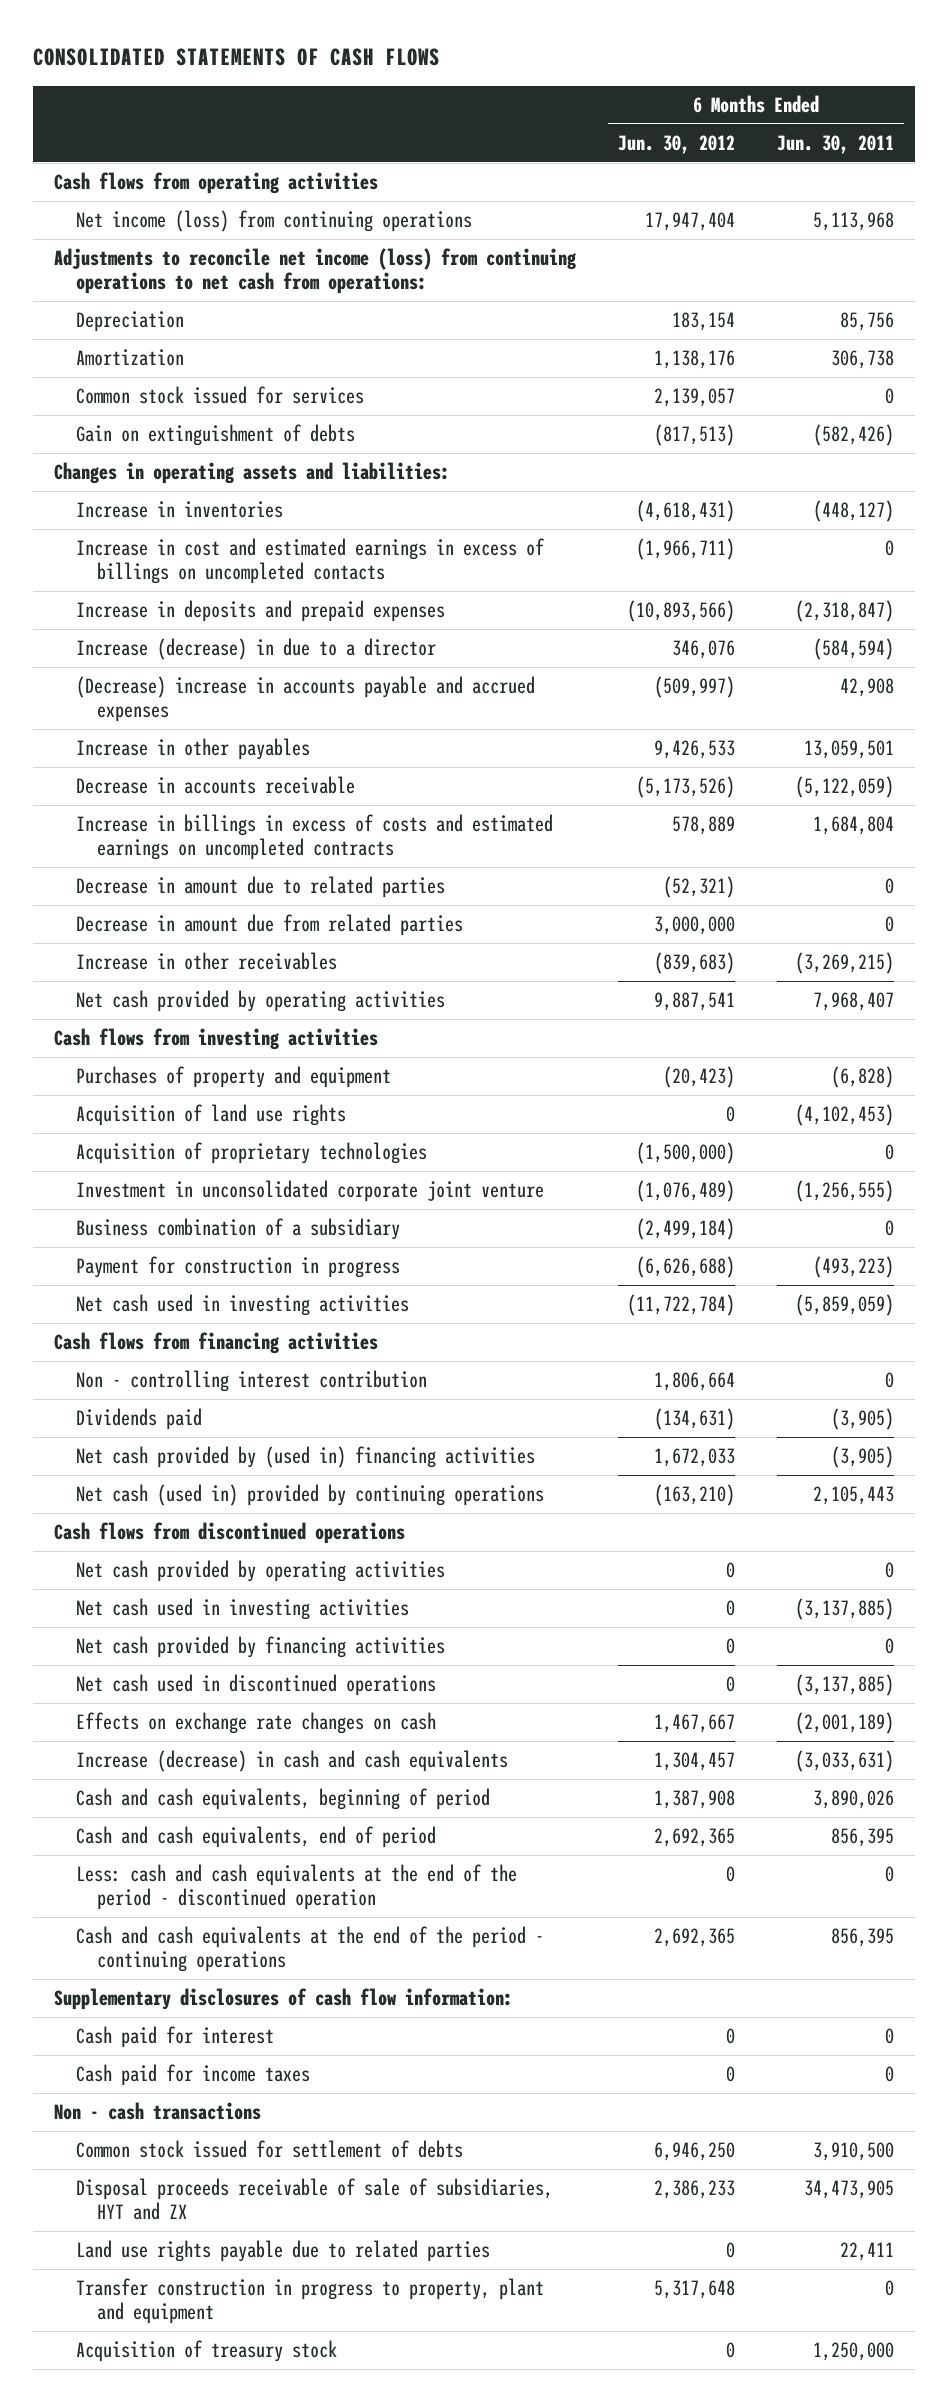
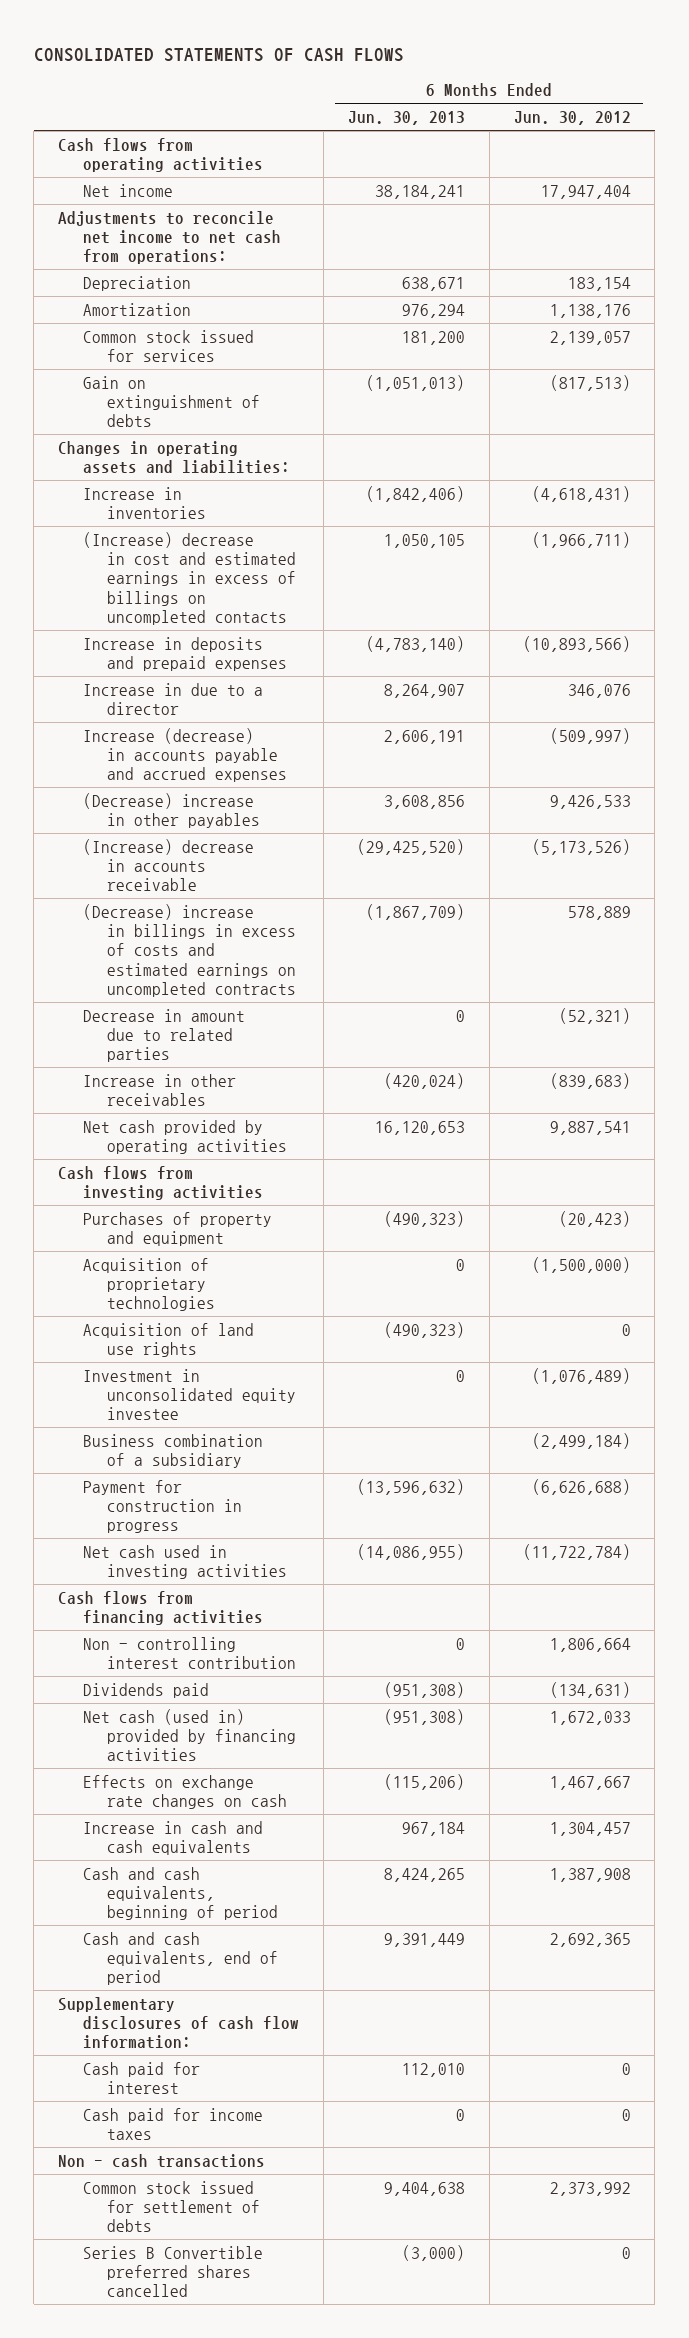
[776,134,894,154] Jun. 30, 2011 -> none
none -> [347,111,465,126] Jun. 30, 2013
[75,210,472,233] Net income (loss) from continuing operations -> [82,183,173,197] Net income
[54,248,578,295] Adjustments to reconcile net income (loss) from continuing operations to net cash from operations: -> [58,210,281,265] Adjustments to reconcile net income to net cash from operations:
[75,538,545,585] Increase in cost and estimated earnings in excess of billings on uncompleted contacts -> [82,531,297,625] (Increase) decrease in cost and estimated earnings in excess of billings on uncompleted contacts
[75,638,436,661] Increase (decrease) in due to a director -> [82,682,263,716] Increase in due to a director
[75,676,535,723] (Decrease) increase in accounts payable and accrued expenses -> [82,727,288,783] Increase (decrease) in accounts payable and accrued expenses
[75,738,310,761] Increase in other payables -> [82,792,261,829] (Decrease) increase in other payables
[75,776,355,795] Decrease in accounts receivable -> [82,838,254,892] (Increase) decrease in accounts receivable
[75,814,553,861] Increase in billings in excess of costs and estimated earnings on uncompleted contracts -> [82,903,297,997] (Decrease) increase in billings in excess of costs and estimated earnings on uncompleted contracts
[75,914,463,937] Decrease in amount due from related parties -> none
[75,1104,346,1127] Acquisition of land use rights -> [82,1322,254,1358] Acquisition of land use rights
[75,1180,544,1203] Investment in unconsolidated corporate joint venture -> [82,1368,297,1421] Investment in unconsolidated equity investee
[75,1484,544,1507] Net cash (used in) provided by continuing operations -> none
[54,1522,406,1545] Cash flows from discontinued operations -> none
[75,1560,445,1583] Net cash provided by operating activities -> none
[75,1598,409,1621] Net cash used in investing activities -> none
[75,1636,445,1659] Net cash provided by financing activities -> none
[75,1674,436,1697] Net cash used in discontinued operations -> none
[75,1446,535,1469] Net cash provided by (used in) financing activities -> [82,1708,297,1762] Net cash (used in) provided by financing activities
[75,1750,508,1773] Increase (decrease) in cash and cash equivalents -> [82,1820,263,1856] Increase in cash and cash equivalents
[75,1864,517,1911] Less: cash and cash equivalents at the end of the period - discontinued operation -> none
[75,1926,544,1973] Cash and cash equivalents at the end of the period - continuing operations -> none
[75,2178,553,2221] Disposal proceeds receivable of sale of subsidiaries, HYT and ZX -> none
[75,2240,490,2263] Land use rights payable due to related parties -> none
[75,2278,544,2325] Transfer construction in progress to property, plant and equipment -> none
[75,2340,337,2363] Acquisition of treasury stock -> none
[653,2142,735,2162] 6,946,250 -> [549,2181,631,2196] 2,373,992
none -> [82,2245,263,2298] Series B Convertible preferred shares cancelled

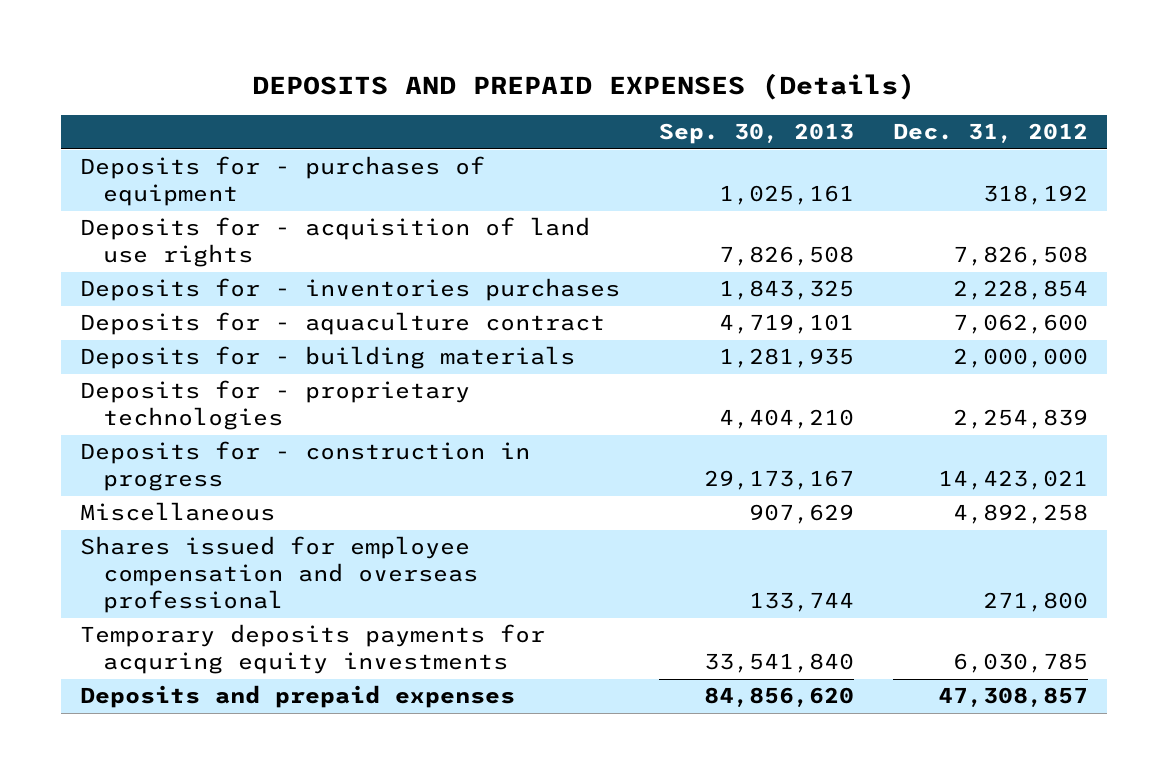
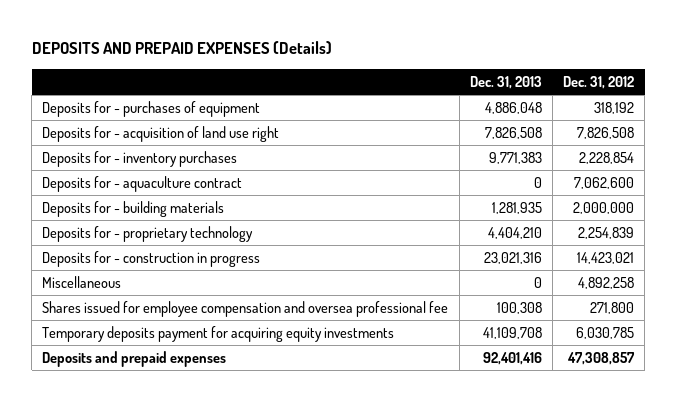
[658,123,854,145] Sep. 30, 2013 -> none
none -> [469,75,542,89] Dec. 31, 2013
[79,217,590,268] Deposits for - acquisition of land use rights -> [42,125,280,142] Deposits for - acquisition of land use right
[79,278,620,302] Deposits for - inventories purchases -> [42,150,238,167] Deposits for - inventory purchases
[79,380,470,431] Deposits for - proprietary technologies -> [42,225,254,242] Deposits for - proprietary technology
[79,536,478,614] Shares issued for employee compensation and overseas professional -> [42,300,449,317] Shares issued for employee compensation and oversea professional fee
[79,624,545,675] Temporary deposits payments for acquring equity investments -> [42,325,395,342] Temporary deposits payment for acquiring equity investments

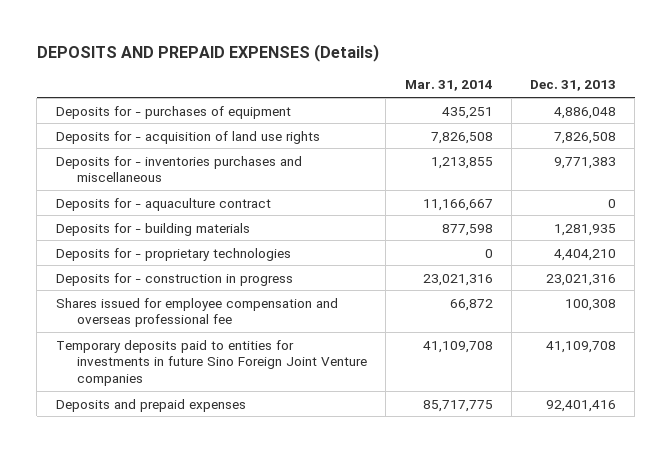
[562,75,634,89] Dec. 31, 2012 -> none
none -> [404,80,493,92] Mar. 31, 2014
[42,125,280,142] Deposits for - acquisition of land use right -> [55,130,320,144] Deposits for - acquisition of land use rights
[42,150,238,167] Deposits for - inventory purchases -> [55,155,302,183] Deposits for - inventories purchases and miscellaneous
[42,225,254,242] Deposits for - proprietary technology -> [55,247,291,261] Deposits for - proprietary technologies
[42,275,122,288] Miscellaneous -> none
[42,300,449,317] Shares issued for employee compensation and oversea professional fee -> [55,297,338,328] Shares issued for employee compensation and overseas professional fee
[42,325,395,342] Temporary deposits payment for acquiring equity investments -> [55,339,368,386] Temporary deposits paid to entities for investments in future Sino Foreign Joint Venture companies

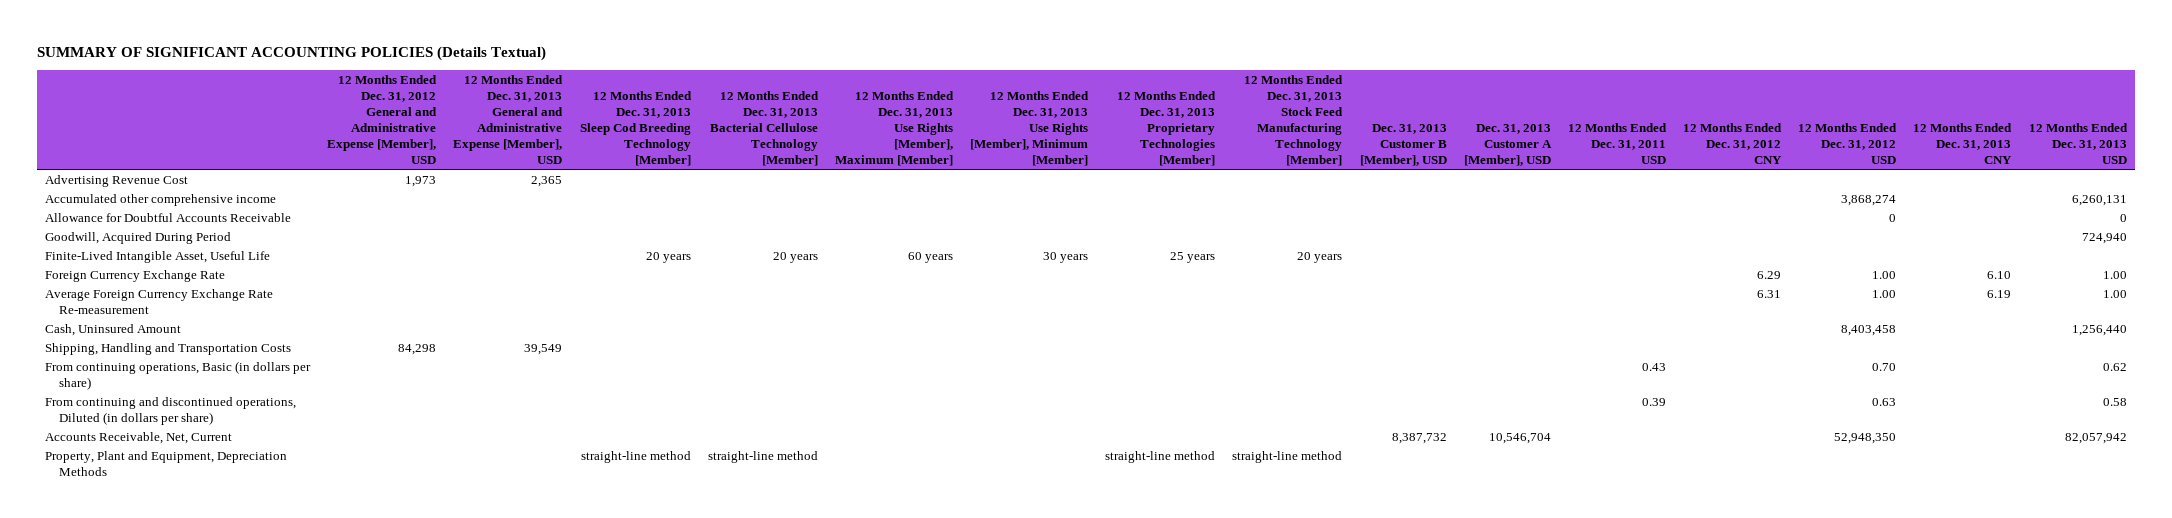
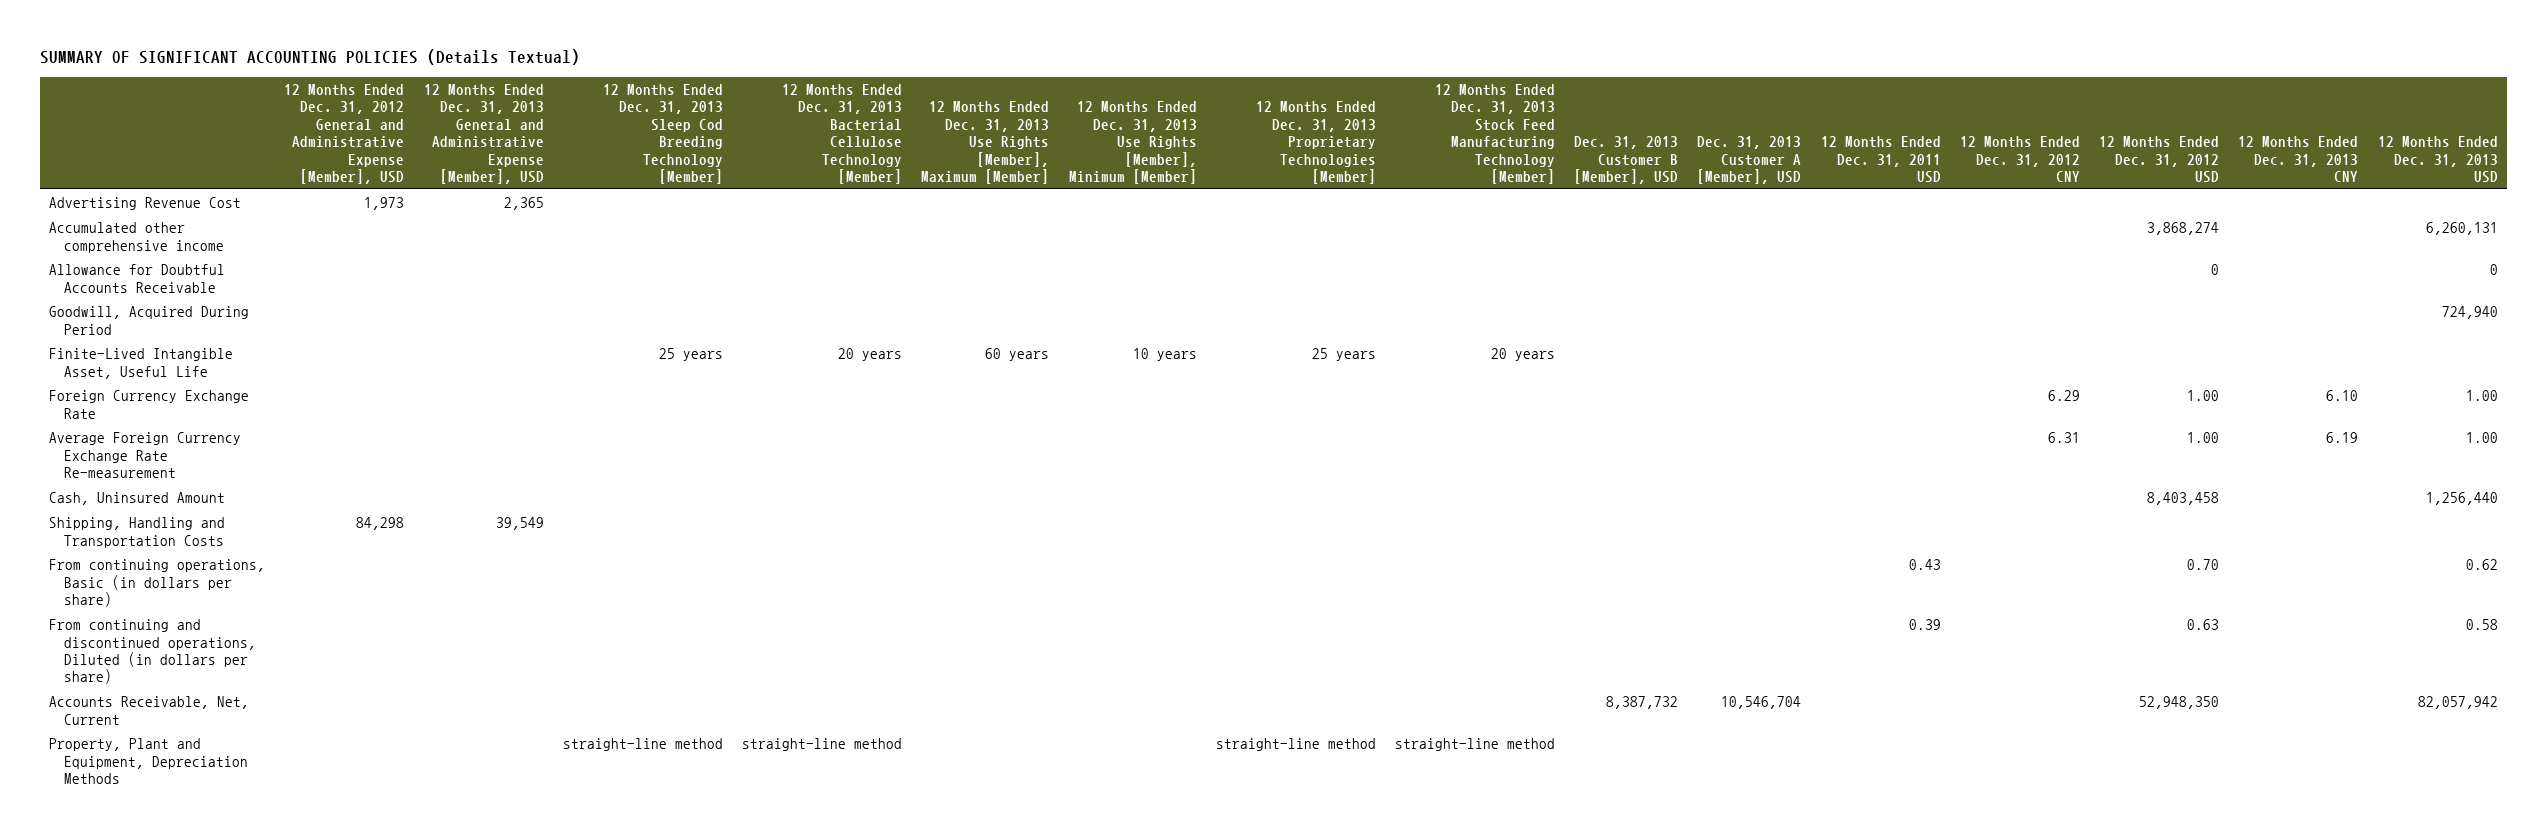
[645,251,691,263] 20 years -> [658,348,723,362] 25 years
[1043,251,1089,263] 30 years -> [1132,348,1197,362] 10 years

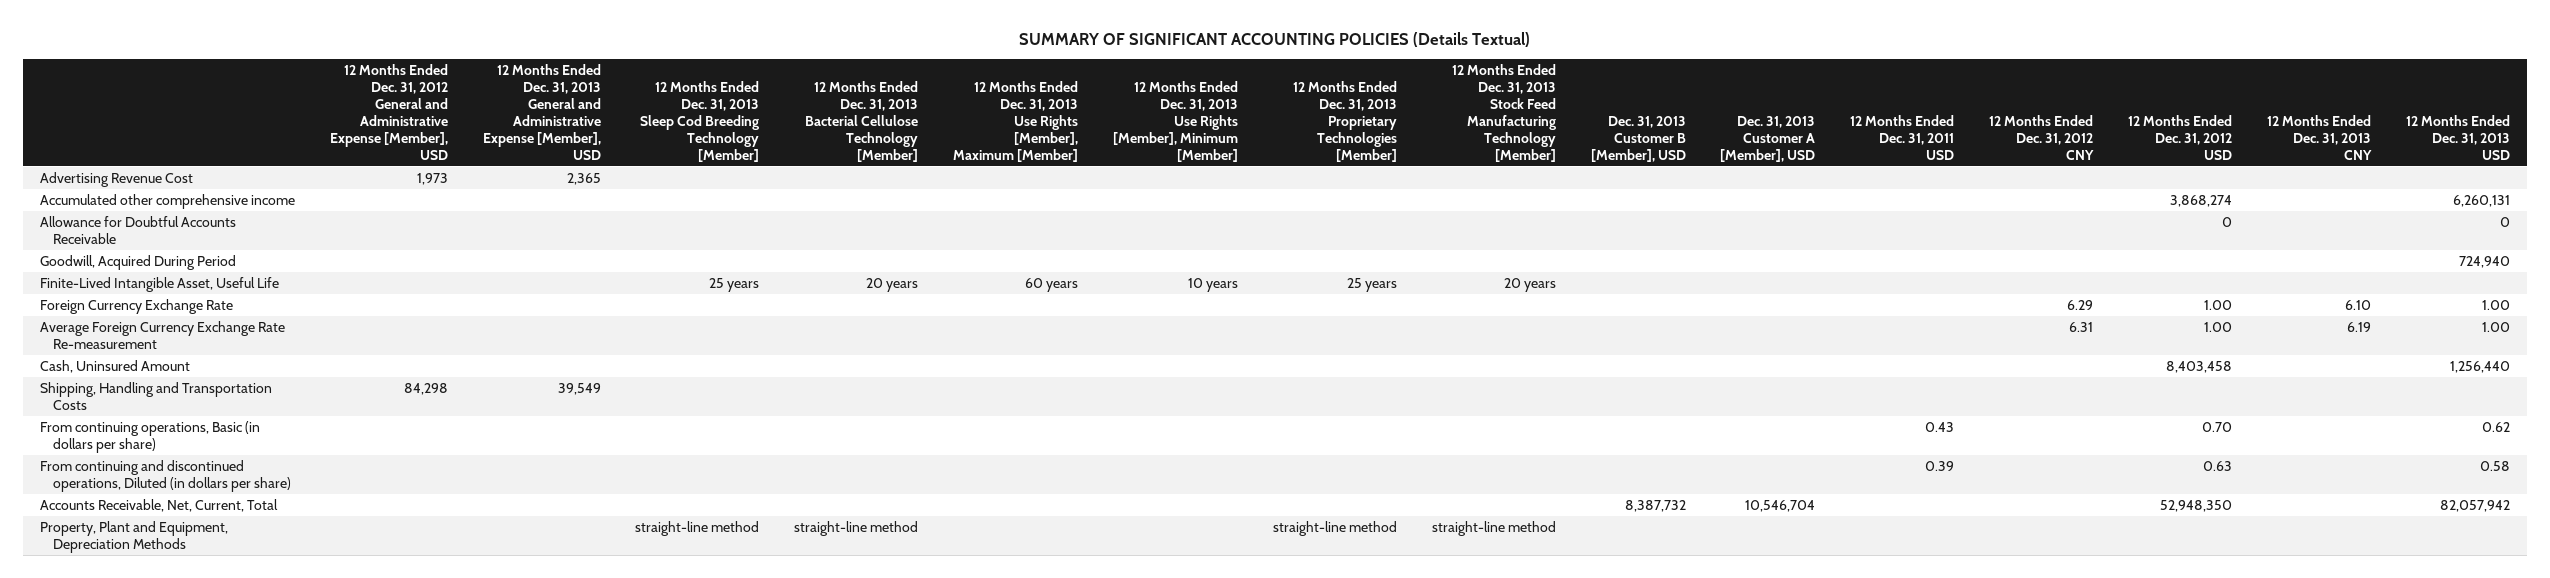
[49,696,250,725] Accounts Receivable, Net, Current -> [39,499,278,513] Accounts Receivable, Net, Current, Total

